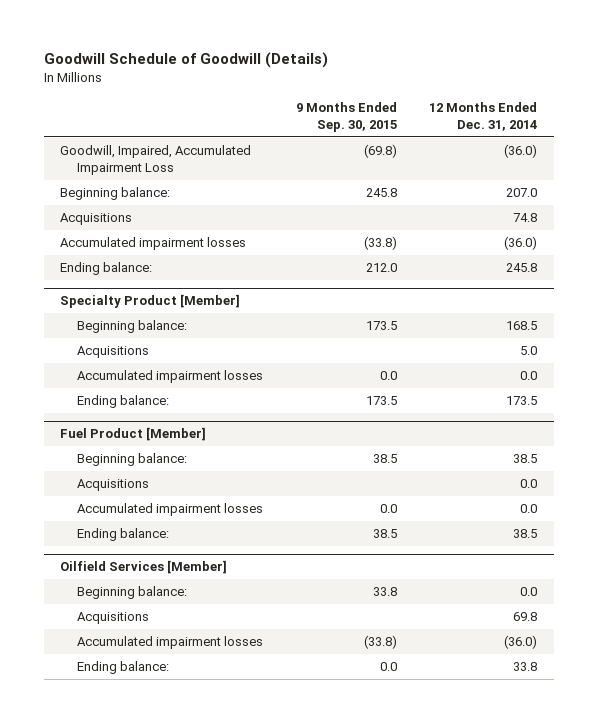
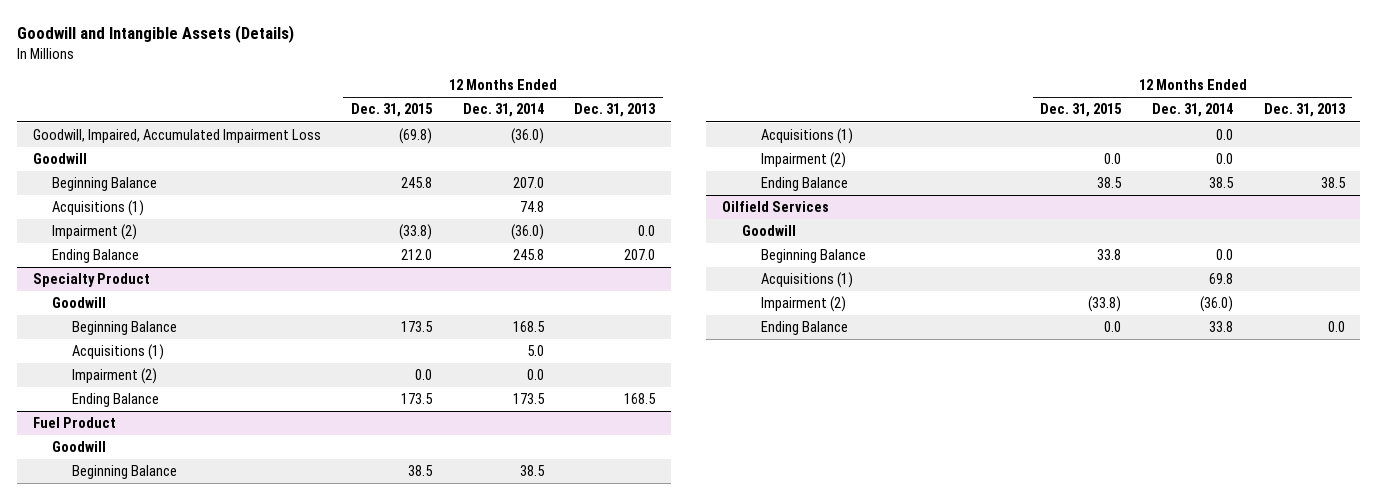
[43,52,328,69] Goodwill Schedule of Goodwill (Details) -> [17,25,295,44] Goodwill and Intangible Assets (Details)
[295,101,397,132] 9 Months Ended Sep. 30, 2015 -> none
none -> [351,103,434,118] Dec. 31, 2015
none -> [574,103,657,118] Dec. 31, 2013
none -> [32,153,87,165] Goodwill
[60,186,171,200] Beginning balance: -> [52,177,158,192] Beginning Balance
[60,212,133,225] Acquisitions -> [52,200,145,217] Acquisitions (1)
[60,236,247,250] Accumulated impairment losses -> [52,224,138,241] Impairment (2)
[60,261,153,275] Ending balance: -> [52,249,140,264] Ending Balance
[60,294,241,309] Specialty Product [Member] -> [32,273,150,288] Specialty Product
none -> [52,297,107,309] Goodwill
[77,319,188,333] Beginning balance: -> [72,321,178,336] Beginning Balance
[77,345,150,358] Acquisitions -> [72,344,165,361] Acquisitions (1)
[77,369,264,383] Accumulated impairment losses -> [72,368,158,385] Impairment (2)
[77,394,170,408] Ending balance: -> [72,393,160,408] Ending Balance
[60,427,207,442] Fuel Product [Member] -> [32,417,116,429] Fuel Product
none -> [52,441,107,453] Goodwill
[77,452,188,466] Beginning balance: -> [72,465,178,480] Beginning Balance
[77,478,150,491] Acquisitions -> [761,128,854,145] Acquisitions (1)
[77,502,264,516] Accumulated impairment losses -> [761,152,847,169] Impairment (2)
[77,527,170,541] Ending balance: -> [761,177,849,192] Ending Balance
[60,560,228,575] Oilfield Services [Member] -> [721,201,829,213] Oilfield Services
none -> [741,225,796,237] Goodwill
[77,585,188,599] Beginning balance: -> [761,249,867,264] Beginning Balance
[77,611,150,624] Acquisitions -> [761,272,854,289] Acquisitions (1)
[77,635,264,649] Accumulated impairment losses -> [761,296,847,313] Impairment (2)
[77,660,170,674] Ending balance: -> [761,321,849,336] Ending Balance

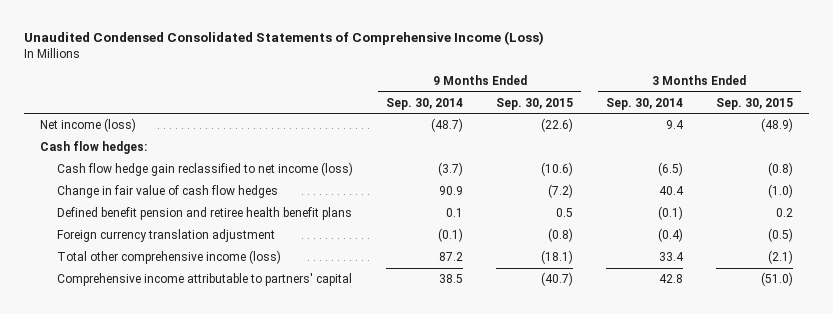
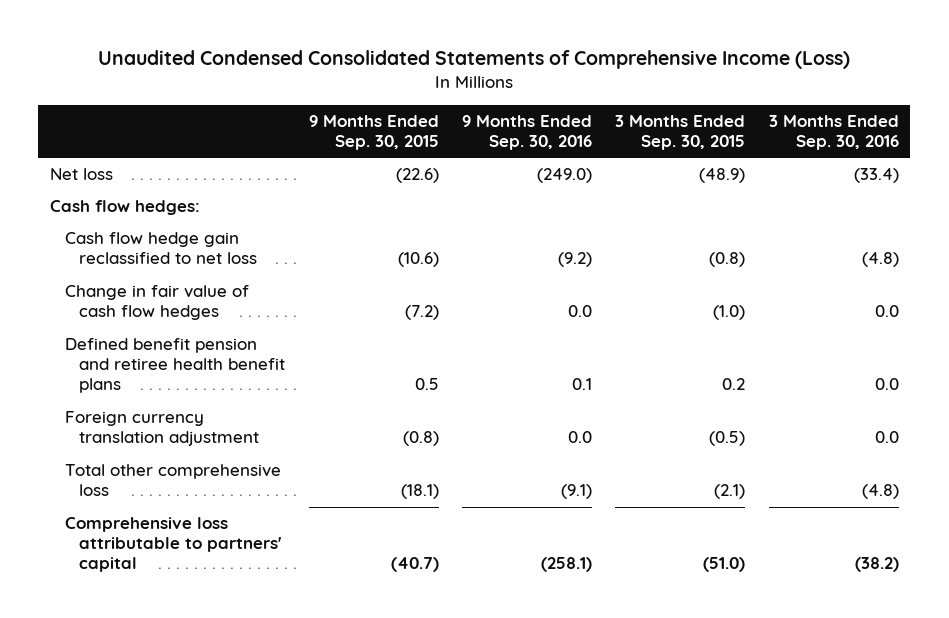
[386,97,464,110] Sep. 30, 2014 -> none
[605,97,683,110] Sep. 30, 2014 -> none
none -> [462,114,593,150] 9 Months Ended Sep. 30, 2016
none -> [768,114,899,150] 3 Months Ended Sep. 30, 2016
[40,117,137,132] Net income (loss) -> [50,168,114,181] Net loss
[57,161,354,176] Cash flow hedge gain reclassified to net income (loss) -> [64,232,258,265] Cash flow hedge gain reclassified to net loss
[57,249,282,264] Total other comprehensive income (loss) -> [64,464,281,497] Total other comprehensive loss
[57,272,353,286] Comprehensive income attributable to partners' capital -> [64,517,283,573] Comprehensive loss attributable to partners' capital

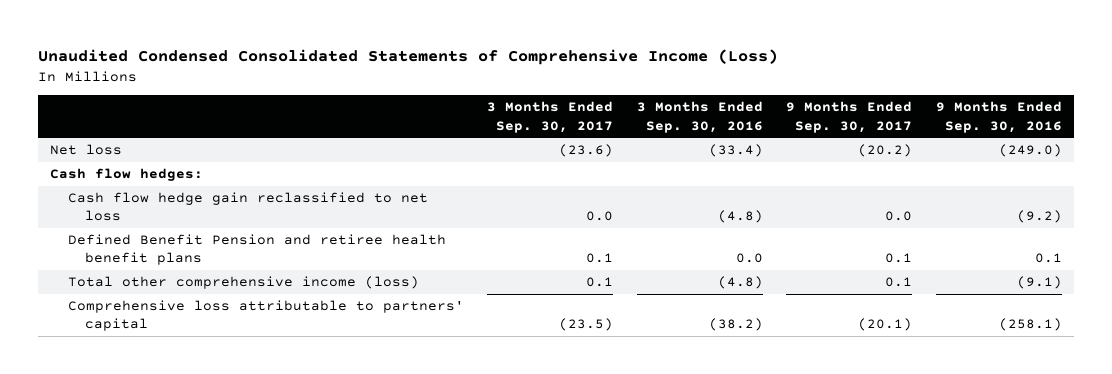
[308,114,439,150] 9 Months Ended Sep. 30, 2015 -> none
[615,114,746,150] 3 Months Ended Sep. 30, 2015 -> none
none -> [487,101,614,133] 3 Months Ended Sep. 30, 2017
none -> [786,101,913,133] 9 Months Ended Sep. 30, 2017
[64,285,249,321] Change in fair value of cash flow hedges -> none
[64,411,260,447] Foreign currency translation adjustment -> none
[64,338,286,394] Defined benefit pension and retiree health benefit plans -> [67,234,446,266] Defined Benefit Pension and retiree health benefit plans
[64,464,281,497] Total other comprehensive loss -> [67,276,419,290] Total other comprehensive income (loss)

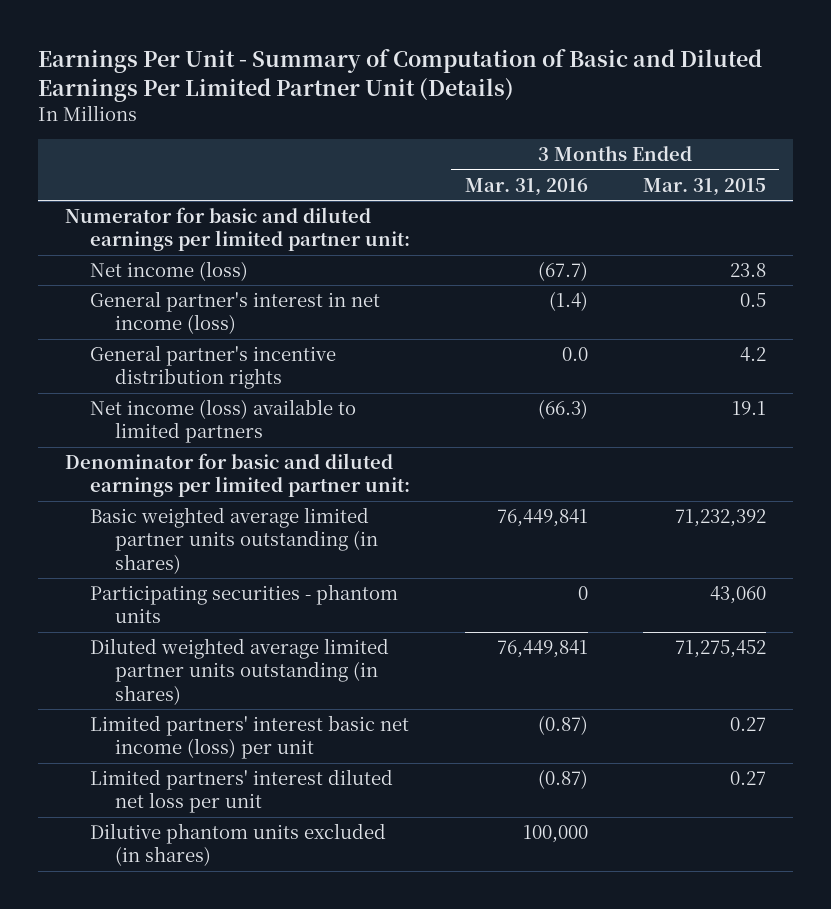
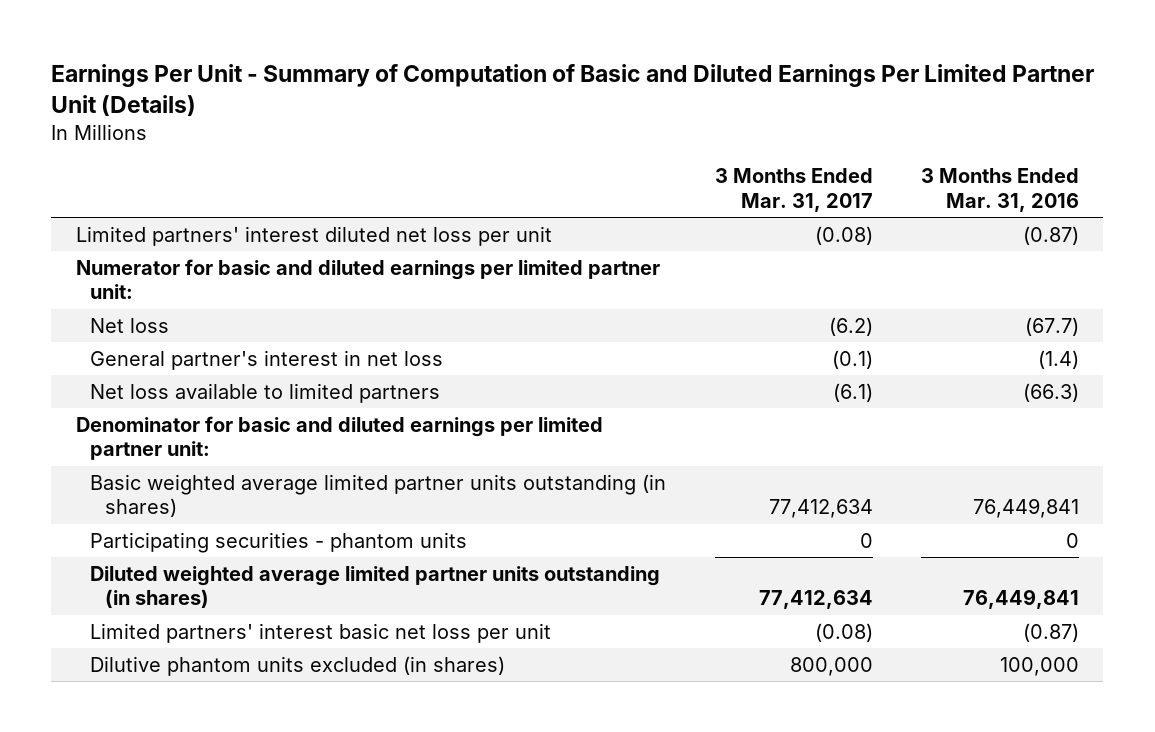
[642,177,766,196] Mar. 31, 2015 -> none
none -> [714,168,873,212] 3 Months Ended Mar. 31, 2017
[89,769,393,814] Limited partners' interest diluted net loss per unit -> [75,225,552,246] Limited partners' interest diluted net loss per unit
[89,345,336,390] General partner's incentive distribution rights -> none
[89,261,248,282] Net income (loss) -> [90,317,170,333] Net loss
[89,291,380,335] General partner's interest in net income (loss) -> [90,349,444,370] General partner's interest in net loss
[89,399,356,444] Net income (loss) available to limited partners -> [90,382,441,403] Net loss available to limited partners
[89,715,409,760] Limited partners' interest basic net income (loss) per unit -> [90,622,552,643] Limited partners' interest basic net loss per unit

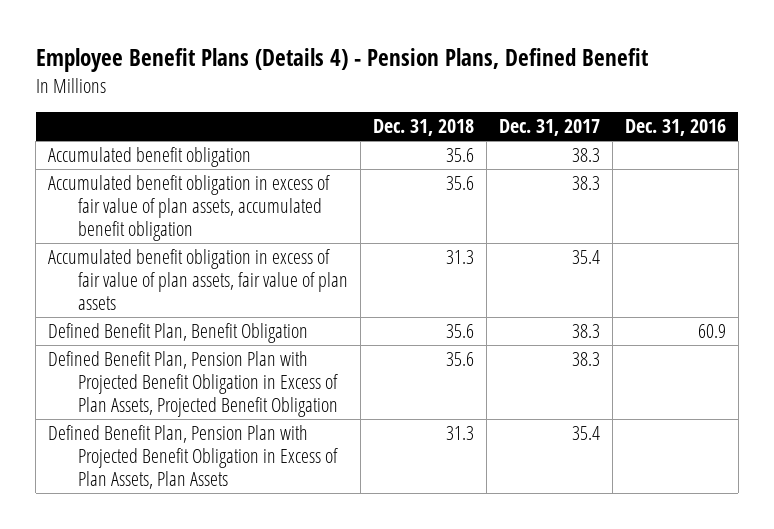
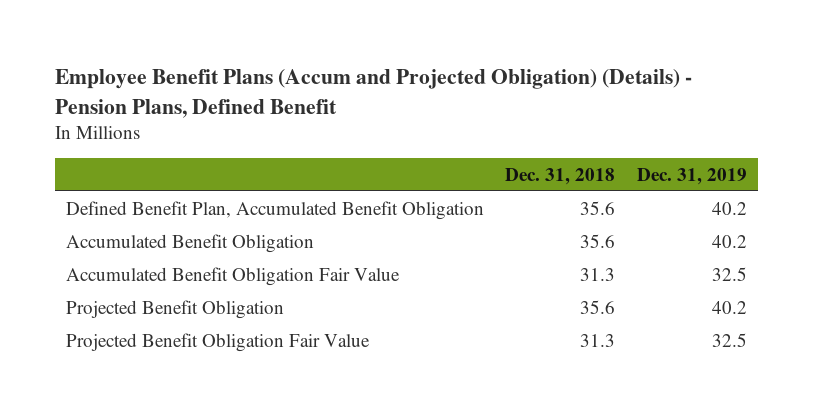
[35,48,648,73] Employee Benefit Plans (Details 4) - Pension Plans, Defined Benefit -> [55,69,693,118] Employee Benefit Plans (Accum and Projected Obligation) (Details) - Pension Plans, Defined Benefit
[498,119,600,137] Dec. 31, 2017 -> none
[624,119,726,137] Dec. 31, 2016 -> none
none -> [636,167,747,185] Dec. 31, 2019
[48,323,309,344] Defined Benefit Plan, Benefit Obligation -> none
[48,147,252,168] Accumulated benefit obligation -> [65,200,484,220] Defined Benefit Plan, Accumulated Benefit Obligation
[48,175,331,241] Accumulated benefit obligation in excess of fair value of plan assets, accumulated benefit obligation -> [65,233,314,253] Accumulated Benefit Obligation
[48,249,349,310] Accumulated benefit obligation in excess of fair value of plan assets, fair value of plan assets -> [65,266,400,286] Accumulated Benefit Obligation Fair Value
[48,351,339,417] Defined Benefit Plan, Pension Plan with Projected Benefit Obligation in Excess of Plan Assets, Projected Benefit Obligation -> [65,299,284,319] Projected Benefit Obligation
[48,425,339,489] Defined Benefit Plan, Pension Plan with Projected Benefit Obligation in Excess of Plan Assets, Plan Assets -> [65,332,370,352] Projected Benefit Obligation Fair Value

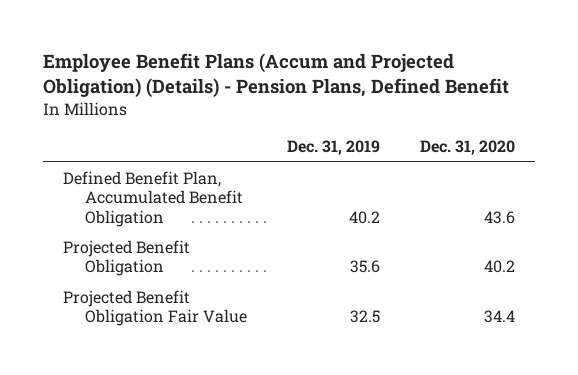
[505,167,616,185] Dec. 31, 2018 -> none
none -> [419,140,515,156] Dec. 31, 2020
[65,233,314,253] Accumulated Benefit Obligation -> none
[65,266,400,286] Accumulated Benefit Obligation Fair Value -> none
[711,300,747,314] 40.2 -> [350,260,381,274] 35.6

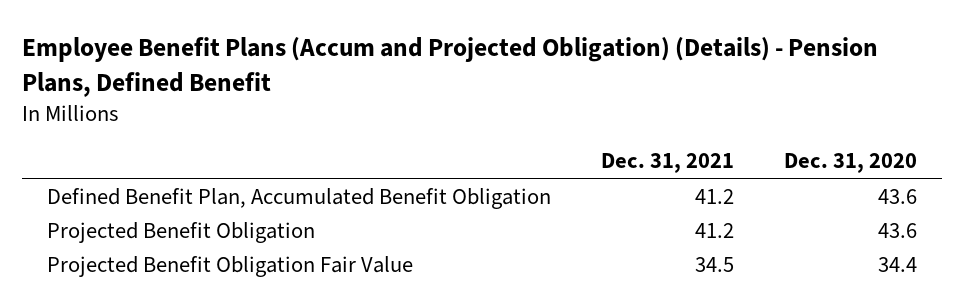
[287,140,381,156] Dec. 31, 2019 -> none
none -> [600,153,734,174] Dec. 31, 2021
[483,260,515,274] 40.2 -> [878,222,918,238] 43.6

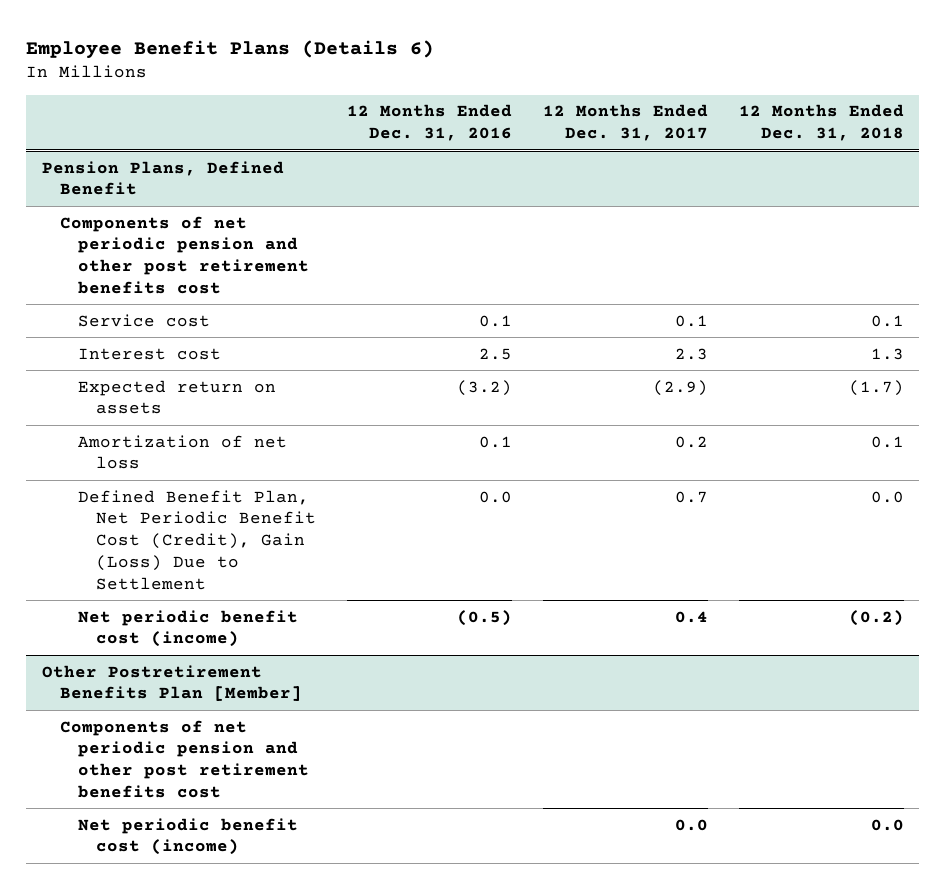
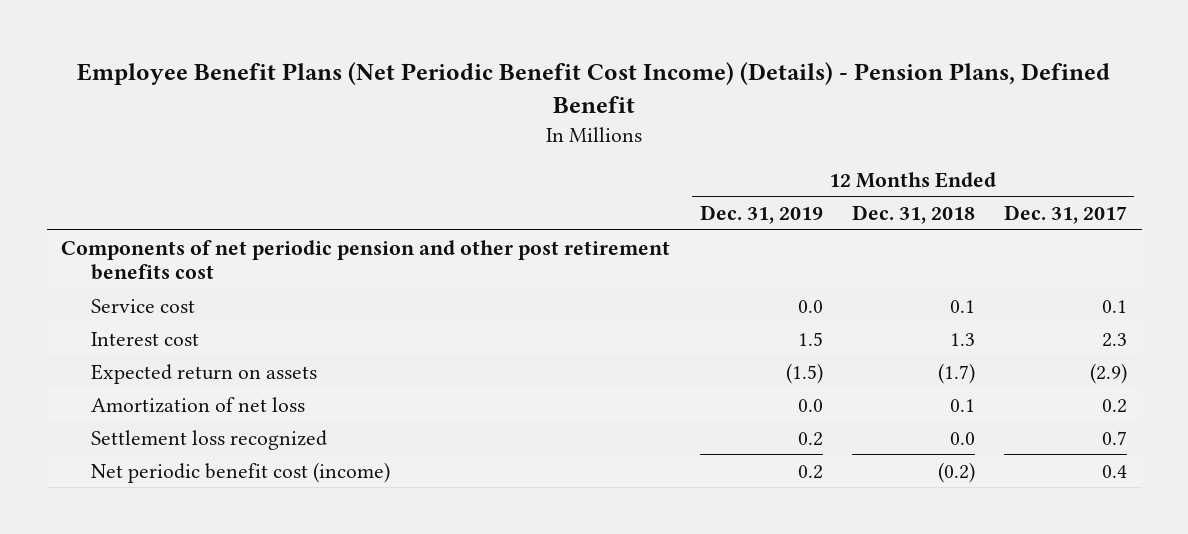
[26,39,435,59] Employee Benefit Plans (Details 6) -> [77,62,1111,114] Employee Benefit Plans (Net Periodic Benefit Cost Income) (Details) - Pension Plans, Defined Benefit
[347,104,513,142] 12 Months Ended Dec. 31, 2016 -> none
none -> [699,205,823,225] Dec. 31, 2019
[41,160,284,196] Pension Plans, Defined Benefit -> none
[78,489,317,590] Defined Benefit Plan, Net Periodic Benefit Cost (Credit), Gain (Loss) Due to Settlement -> [91,429,328,450] Settlement loss recognized
[41,664,302,702] Other Postretirement Benefits Plan [Member] -> none
[59,719,310,798] Components of net periodic pension and other post retirement benefits cost -> none
[78,817,299,856] Net periodic benefit cost (income) -> none

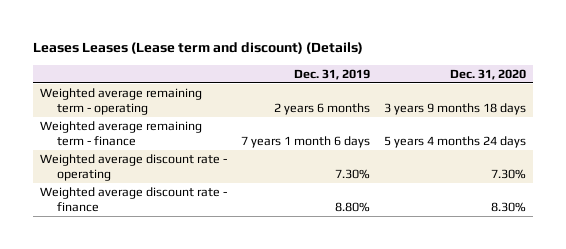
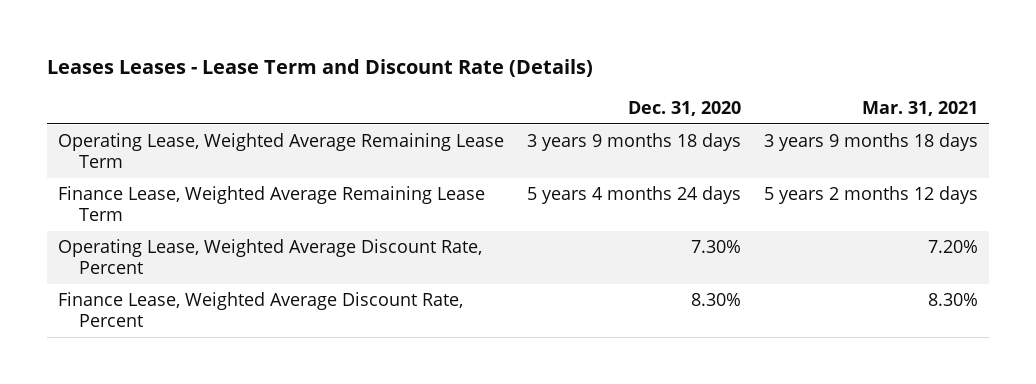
[33,42,364,55] Leases Leases (Lease term and discount) (Details) -> [46,58,593,77] Leases Leases - Lease Term and Discount Rate (Details)
[294,68,371,80] Dec. 31, 2019 -> none
none -> [861,100,978,116] Mar. 31, 2021
[40,88,203,115] Weighted average remaining term - operating -> [58,133,505,169] Operating Lease, Weighted Average Remaining Lease Term
[40,121,203,146] Weighted average remaining term - finance -> [58,186,486,222] Finance Lease, Weighted Average Remaining Lease Term
[40,154,228,181] Weighted average discount rate - operating -> [58,239,483,275] Operating Lease, Weighted Average Discount Rate, Percent
[40,187,228,212] Weighted average discount rate - finance -> [58,292,464,328] Finance Lease, Weighted Average Discount Rate, Percent

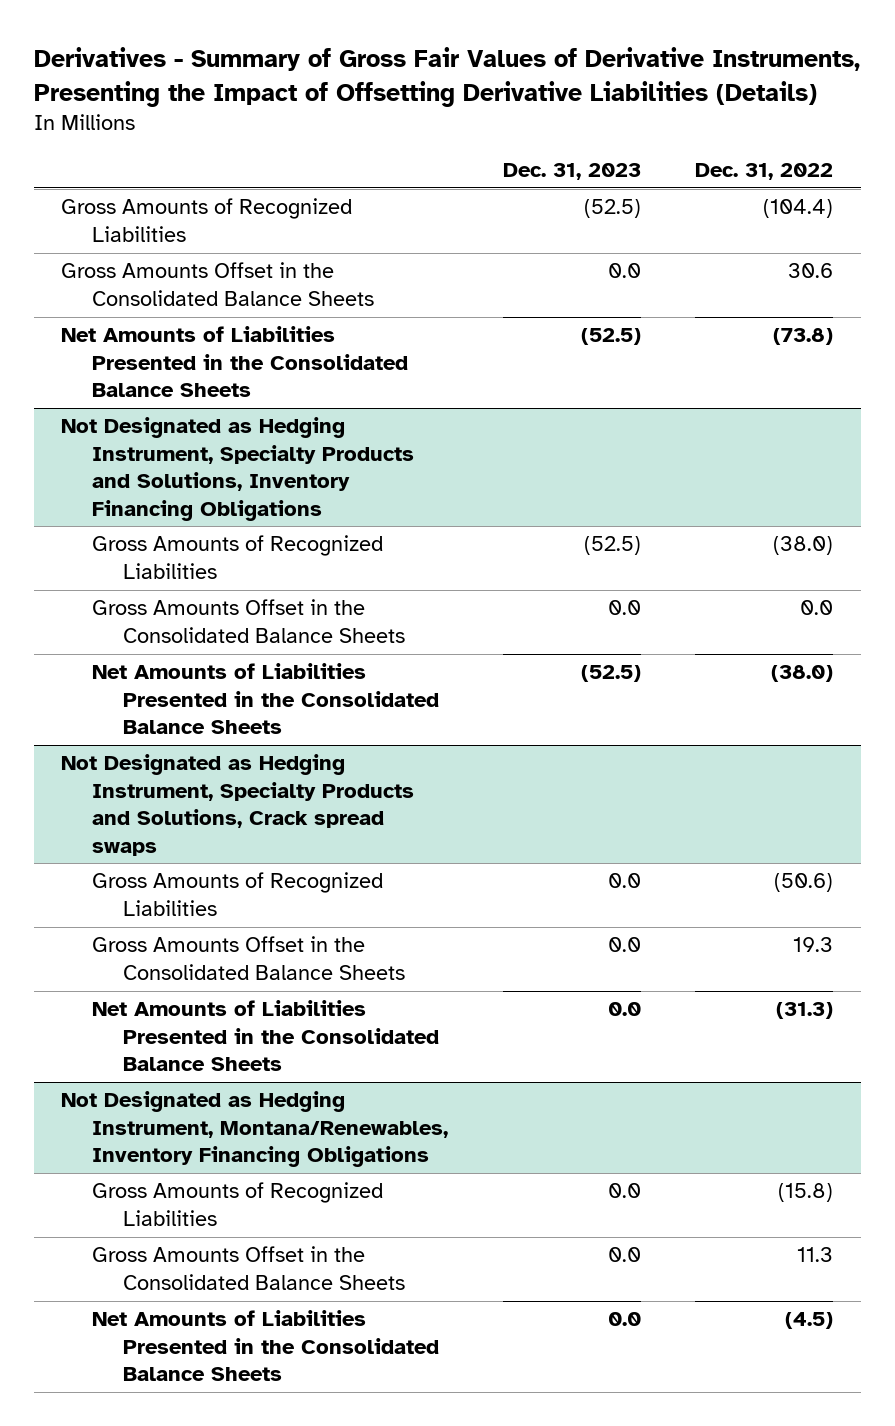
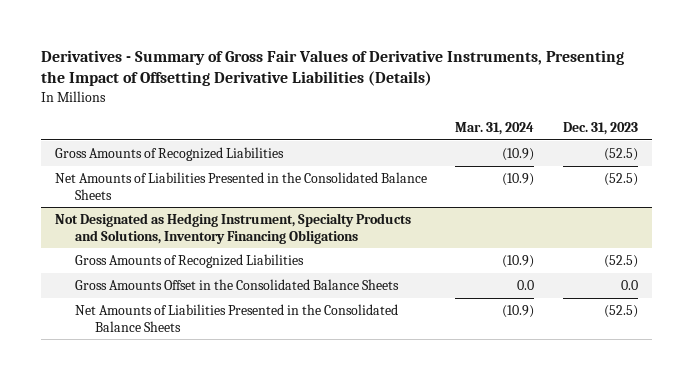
[695,163,834,181] Dec. 31, 2022 -> none
none -> [455,122,535,136] Mar. 31, 2024
[61,262,375,306] Gross Amounts Offset in the Consolidated Balance Sheets -> none
[61,754,415,856] Not Designated as Hedging Instrument, Specialty Products and Solutions, Crack spread swaps -> none
[92,872,384,916] Gross Amounts of Recognized Liabilities -> none
[92,936,406,980] Gross Amounts Offset in the Consolidated Balance Sheets -> none
[92,1000,440,1072] Net Amounts of Liabilities Presented in the Consolidated Balance Sheets -> none
[61,1091,449,1168] Not Designated as Hedging Instrument, Montana/Renewables, Inventory Financing Obligations -> none
[92,1182,384,1226] Gross Amounts of Recognized Liabilities -> none
[92,1246,406,1290] Gross Amounts Offset in the Consolidated Balance Sheets -> none
[92,1310,440,1382] Net Amounts of Liabilities Presented in the Consolidated Balance Sheets -> none

